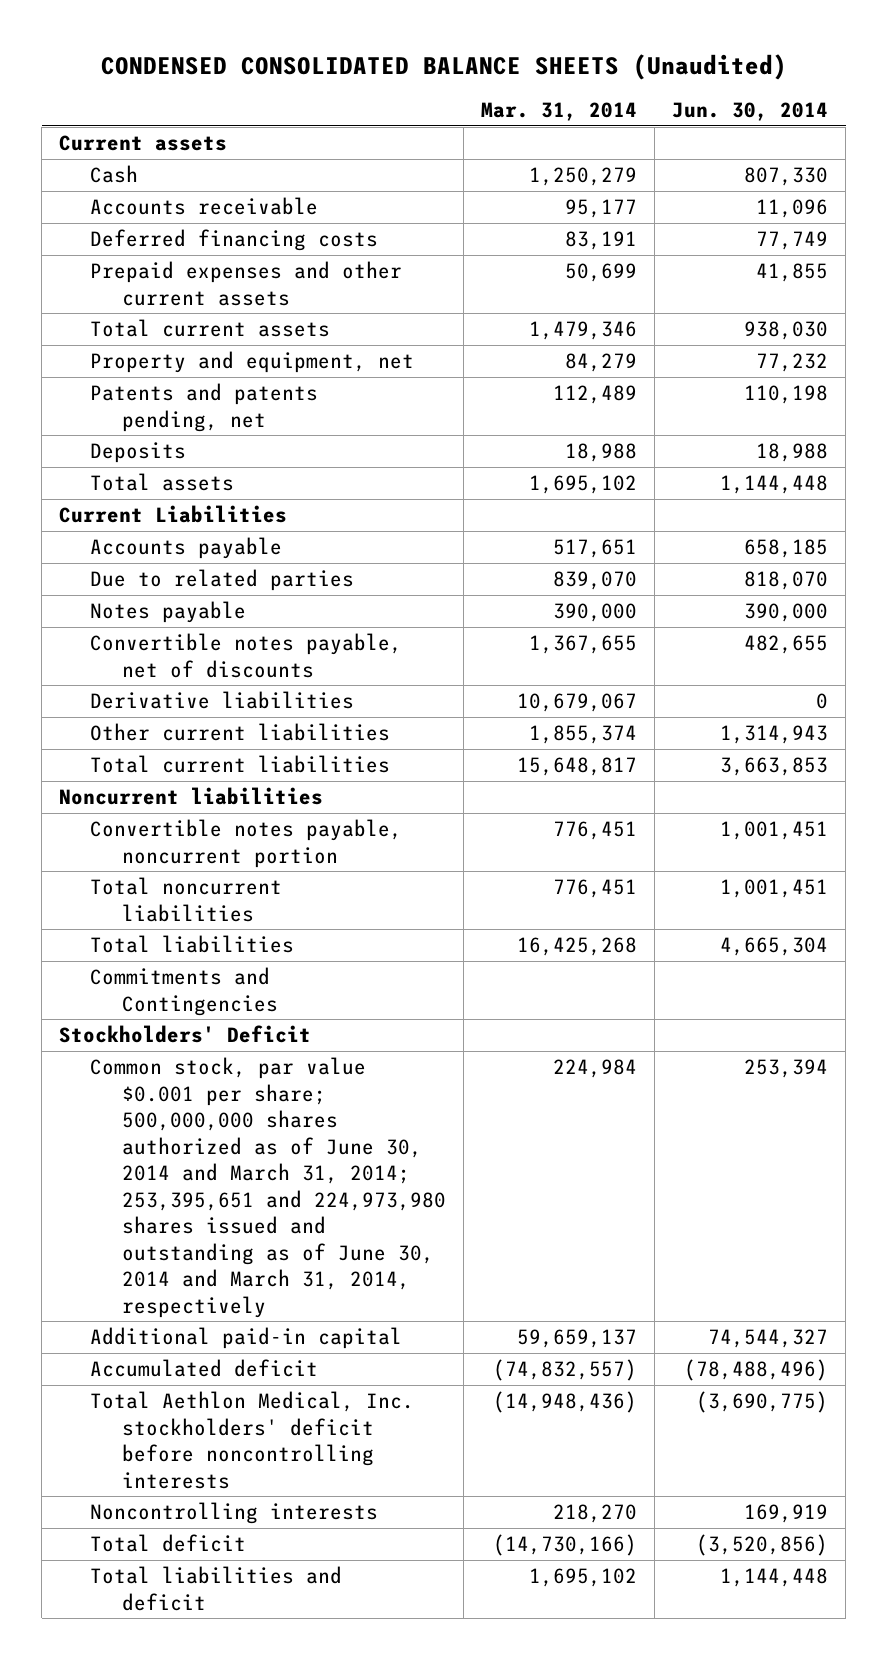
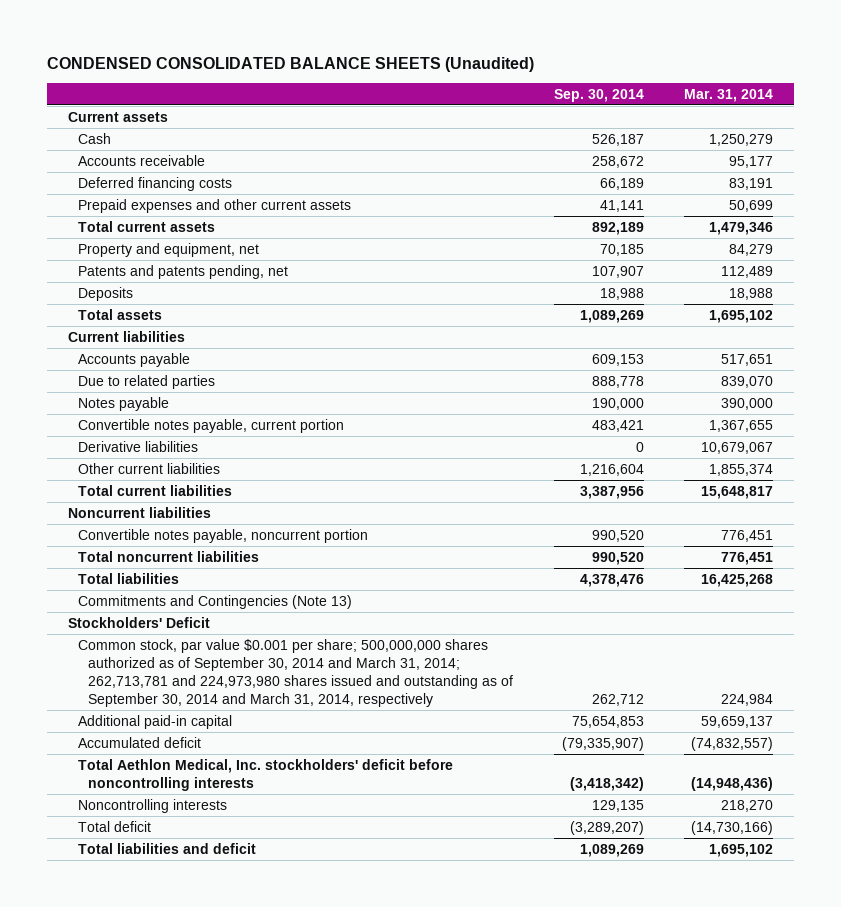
[672,102,829,122] Jun. 30, 2014 -> none
none -> [553,88,644,102] Sep. 30, 2014
[59,505,288,524] Current Liabilities -> [67,330,185,342] Current liabilities
[90,633,403,678] Convertible notes payable, net of discounts -> [77,418,344,433] Convertible notes payable, current portion
[90,967,278,1016] Commitments and Contingencies -> [77,594,352,609] Commitments and Contingencies (Note 13)
[90,1057,446,1318] Common stock, par value $0.001 per share; 500,000,000 shares authorized as of June 30, 2014 and March 31, 2014; 253,395,651 and 224,973,980 shares issued and outstanding as of June 30, 2014 and March 31, 2014, respectively -> [77,638,514,707] Common stock, par value $0.001 per share; 500,000,000 shares authorized as of September 30, 2014 and March 31, 2014; 262,713,781 and 224,973,980 shares issued and outstanding as of September 30, 2014 and March 31, 2014, respectively

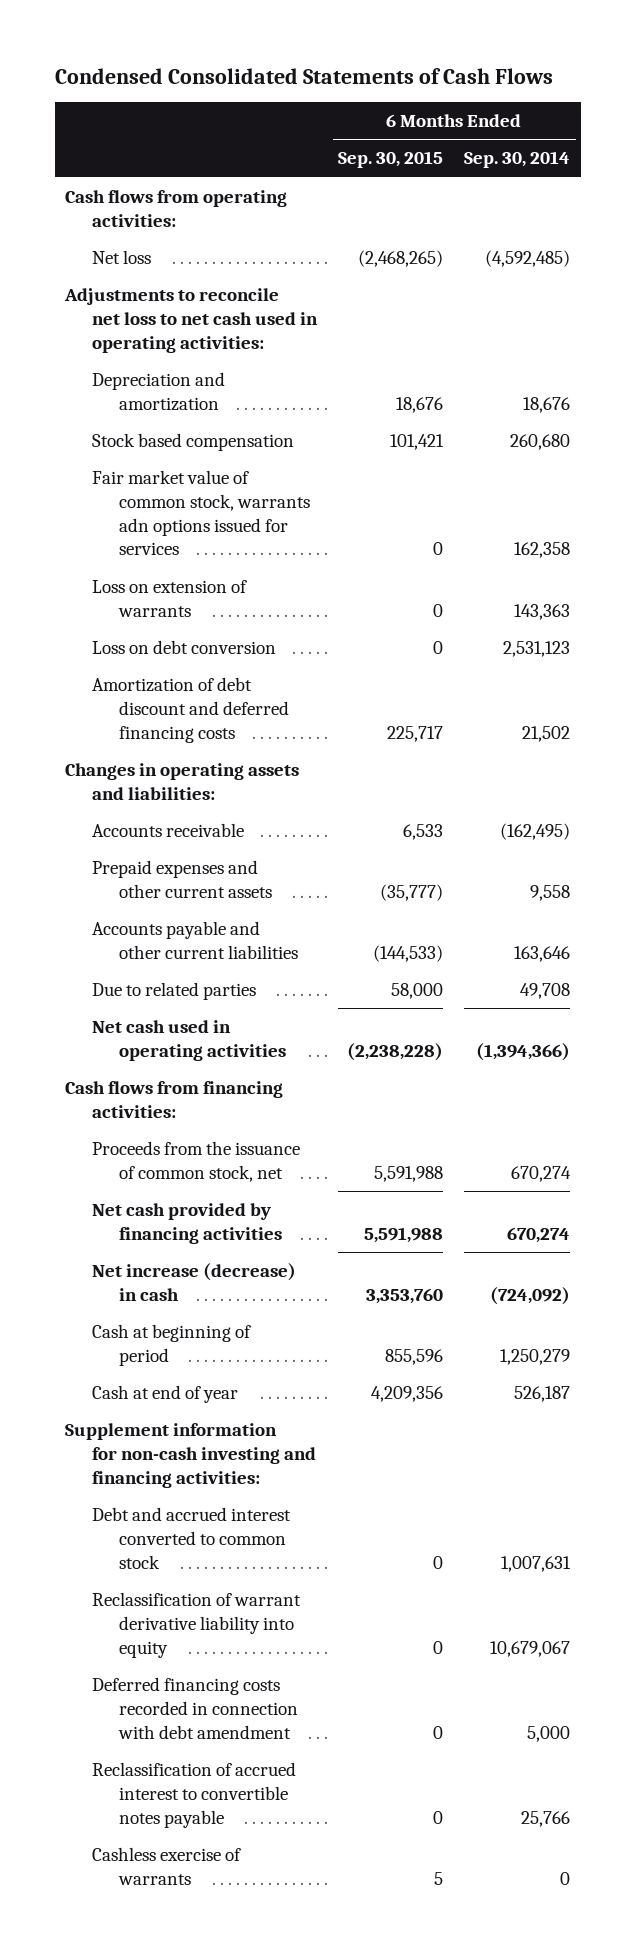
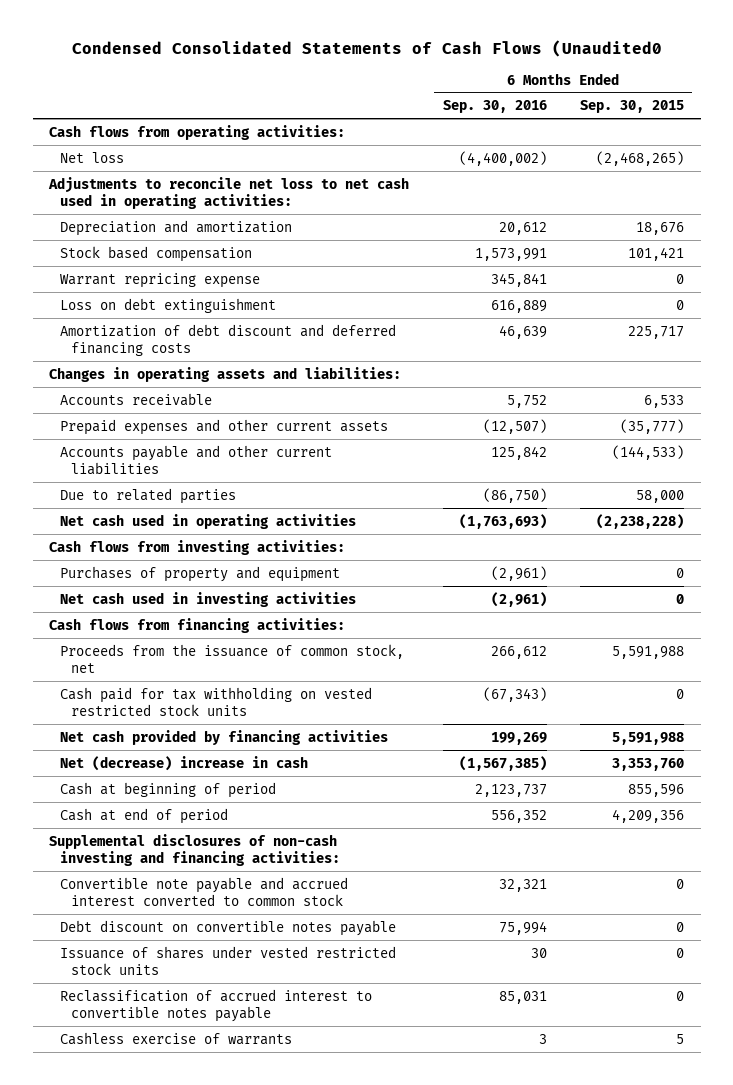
[54,67,553,84] Condensed Consolidated Statements of Cash Flows -> [71,39,662,57] Condensed Consolidated Statements of Cash Flows (Unaudited0
[464,151,571,169] Sep. 30, 2014 -> none
none -> [442,100,547,114] Sep. 30, 2016
[91,469,310,556] Fair market value of common stock, warrants adn options issued for services -> none
[91,579,247,617] Loss on extension of warrants -> none
none -> [60,272,261,288] Warrant repricing expense
[91,639,276,654] Loss on debt conversion -> [60,297,277,313] Loss on debt extinguishment
none -> [49,539,346,555] Cash flows from investing activities:
none -> [60,565,341,582] Purchases of property and equipment
none -> [60,591,357,607] Net cash used in investing activities
none -> [60,686,373,717] Cash paid for tax withholding on vested restricted stock units
[91,1262,296,1301] Net increase (decrease) in cash -> [60,755,309,771] Net (decrease) increase in cash
[91,1591,301,1658] Reclassification of warrant derivative liability into equity -> none
[91,1676,298,1739] Deferred financing costs recorded in connection with debt amendment -> none
[91,1384,238,1403] Cash at end of year -> [60,807,229,824] Cash at end of period
[65,1422,316,1488] Supplement information for non-cash investing and financing activities: -> [49,833,341,867] Supplemental disclosures of non-cash investing and financing activities:
[91,1506,291,1569] Debt and accrued interest converted to common stock -> [60,876,349,907] Convertible note payable and accrued interest converted to common stock
none -> [60,919,397,936] Debt discount on convertible notes payable
none -> [60,945,397,976] Issuance of shares under vested restricted stock units

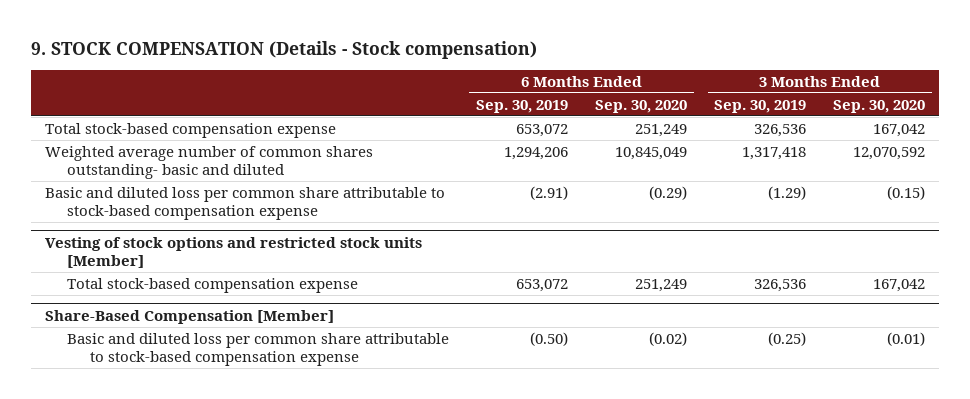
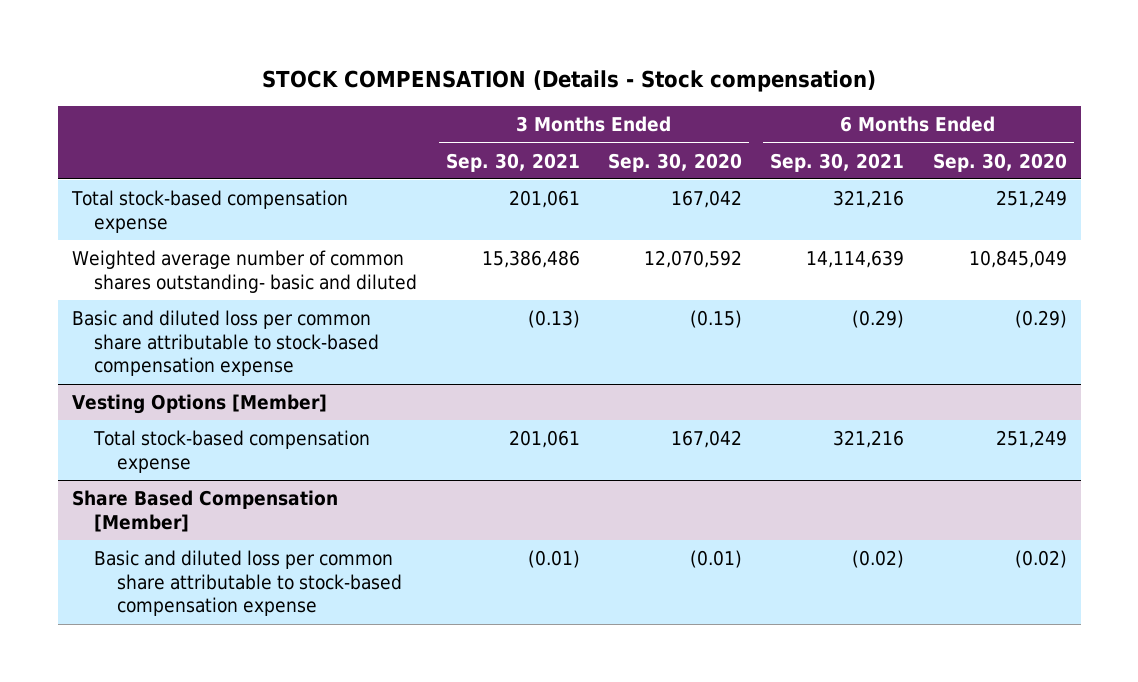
[31,40,538,59] 9. STOCK COMPENSATION (Details - Stock compensation) -> [262,70,877,93] STOCK COMPENSATION (Details - Stock compensation)
[476,99,569,113] Sep. 30, 2019 -> none
[714,99,807,113] Sep. 30, 2019 -> none
none -> [445,152,580,172] Sep. 30, 2021
none -> [770,152,905,172] Sep. 30, 2021
[44,236,422,268] Vesting of stock options and restricted stock units [Member] -> [71,394,327,415] Vesting Options [Member]
[44,309,334,324] Share-Based Compensation [Member] -> [71,490,338,532] Share Based Compensation [Member]

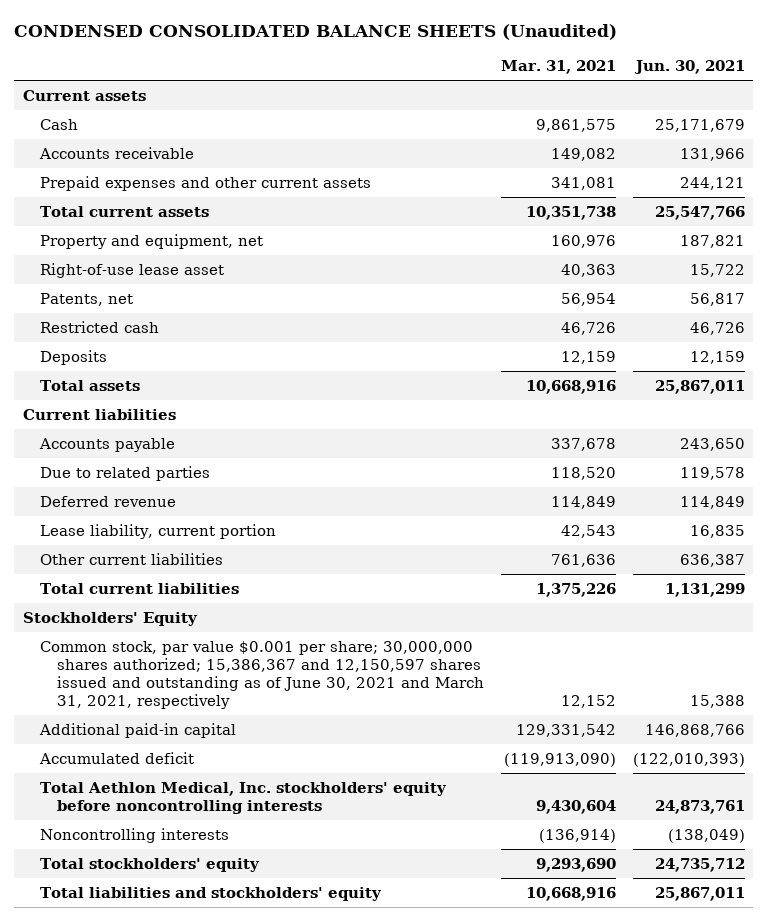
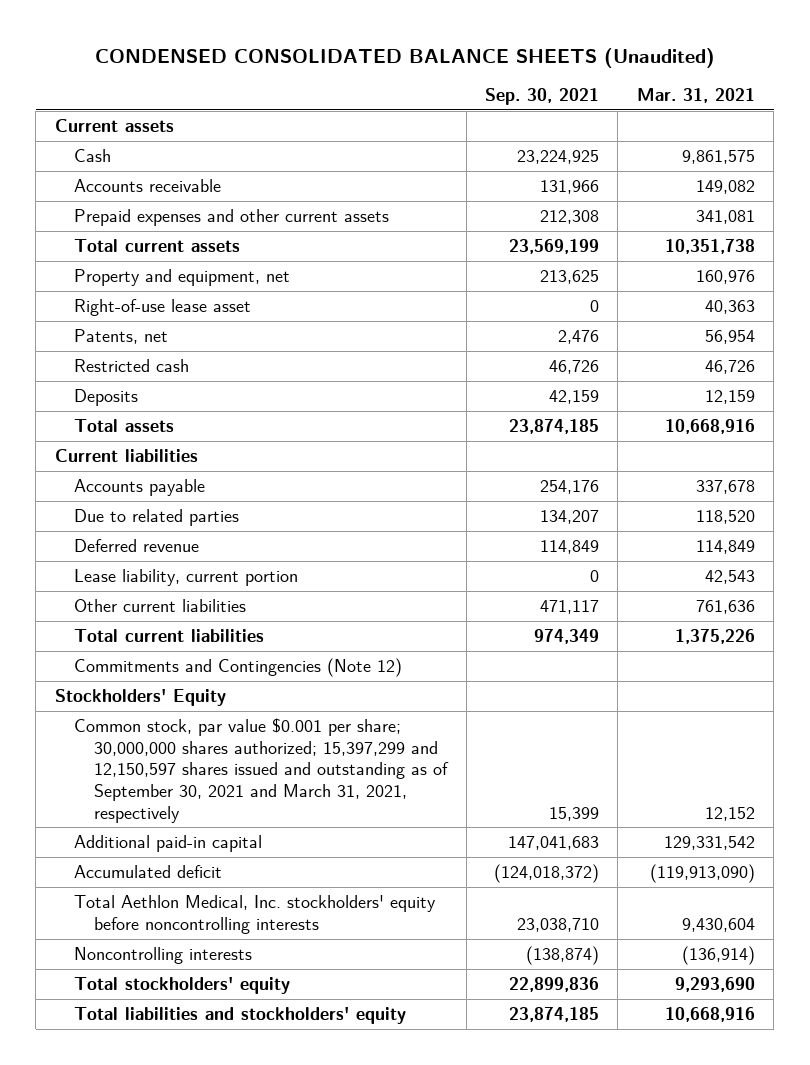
[633,60,745,75] Jun. 30, 2021 -> none
none -> [484,88,599,106] Sep. 30, 2021
none -> [74,658,403,678] Commitments and Contingencies (Note 12)
[39,640,485,709] Common stock, par value $0.001 per share; 30,000,000 shares authorized; 15,386,367 and 12,150,597 shares issued and outstanding as of June 30, 2021 and March 31, 2021, respectively -> [74,718,450,823] Common stock, par value $0.001 per share; 30,000,000 shares authorized; 15,397,299 and 12,150,597 shares issued and outstanding as of September 30, 2021 and March 31, 2021, respectively

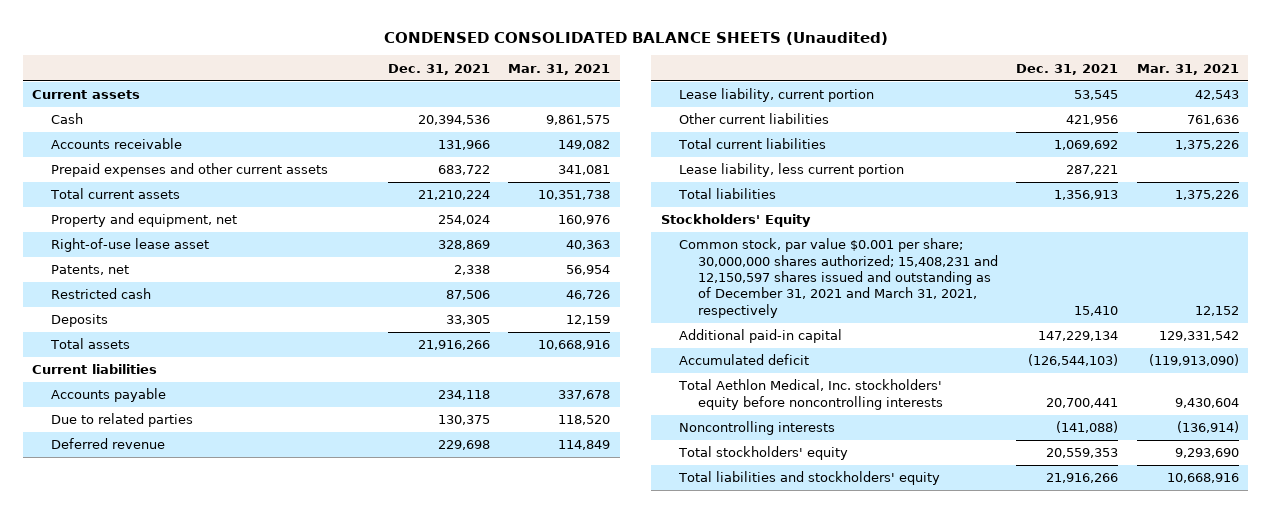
[484,88,599,106] Sep. 30, 2021 -> none
none -> [387,63,490,75] Dec. 31, 2021
[74,658,403,678] Commitments and Contingencies (Note 12) -> none
none -> [679,163,905,178] Lease liability, less current portion
none -> [678,188,777,200] Total liabilities
[74,718,450,823] Common stock, par value $0.001 per share; 30,000,000 shares authorized; 15,397,299 and 12,150,597 shares issued and outstanding as of September 30, 2021 and March 31, 2021, respectively -> [679,238,998,318] Common stock, par value $0.001 per share; 30,000,000 shares authorized; 15,408,231 and 12,150,597 shares issued and outstanding as of December 31, 2021 and March 31, 2021, respectively

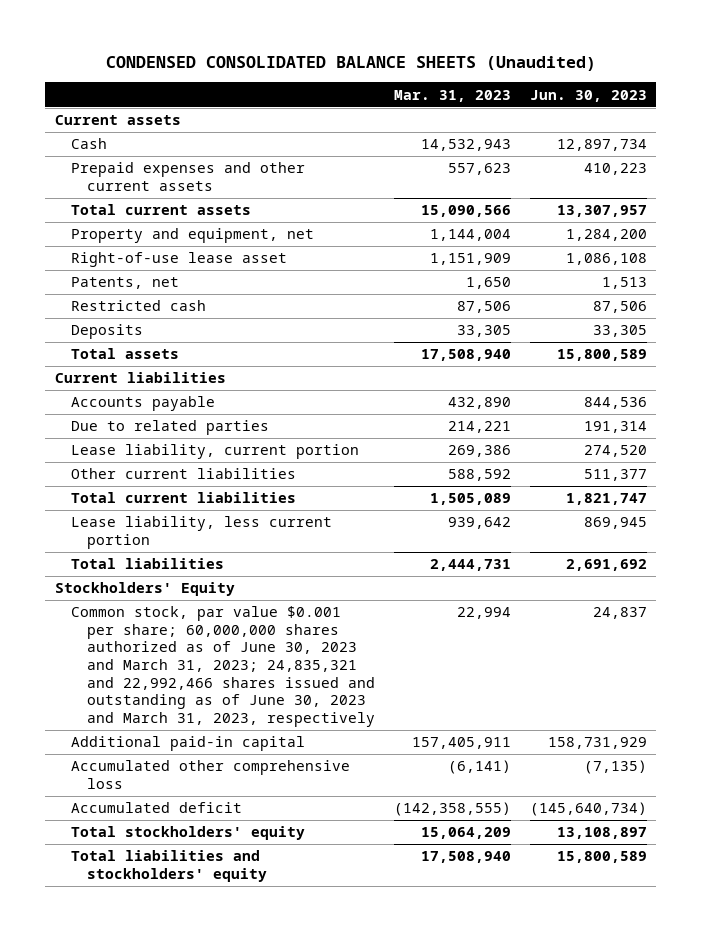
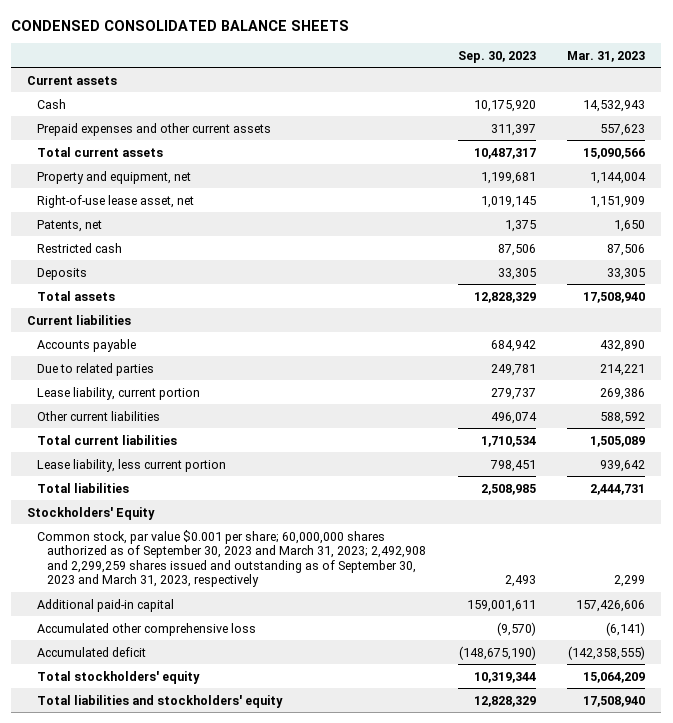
[105,55,596,71] CONDENSED CONSOLIDATED BALANCE SHEETS (Unaudited) -> [11,19,350,31] CONDENSED CONSOLIDATED BALANCE SHEETS
[529,89,647,102] Jun. 30, 2023 -> none
none -> [457,50,536,63] Sep. 30, 2023
[70,252,287,268] Right-of-use lease asset -> [37,194,195,208] Right-of-use lease asset, net
[70,606,375,727] Common stock, par value $0.001 per share; 60,000,000 shares authorized as of June 30, 2023 and March 31, 2023; 24,835,321 and 22,992,466 shares issued and outstanding as of June 30, 2023 and March 31, 2023, respectively -> [37,529,427,588] Common stock, par value $0.001 per share; 60,000,000 shares authorized as of September 30, 2023 and March 31, 2023; 2,492,908 and 2,299,259 shares issued and outstanding as of September 30, 2023 and March 31, 2023, respectively
[456,607,511,620] 22,994 -> [614,575,646,588] 2,299
[411,737,511,750] 157,405,911 -> [576,599,646,612] 157,426,606

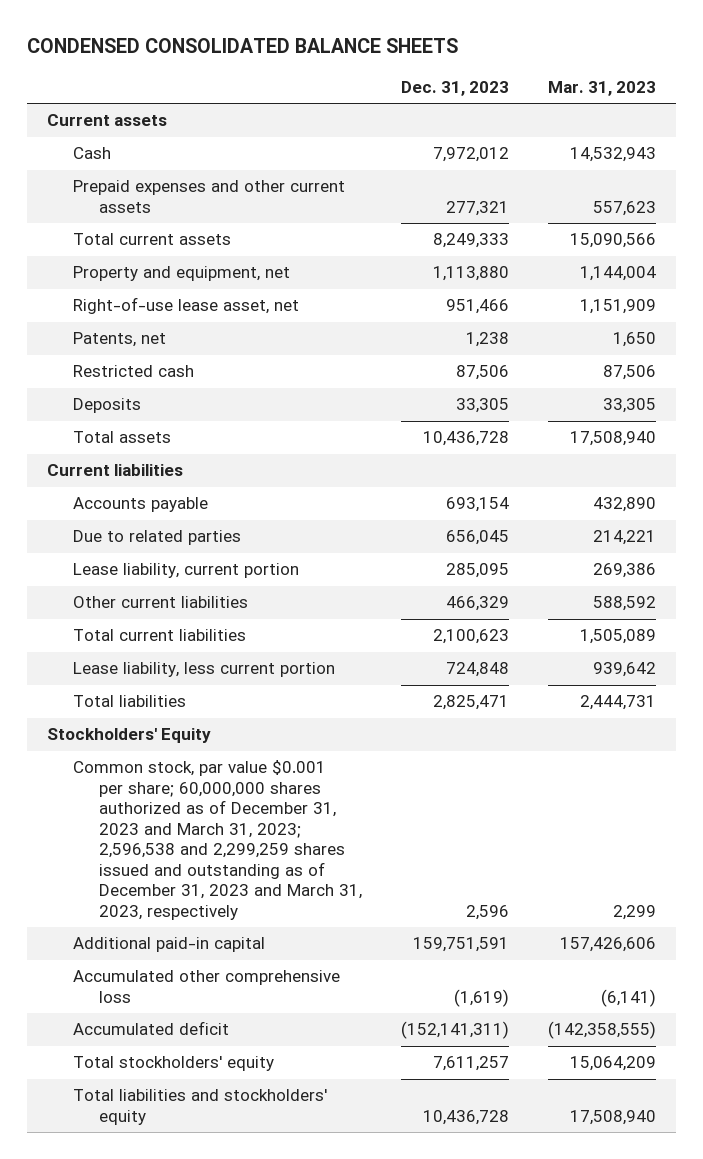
[457,50,536,63] Sep. 30, 2023 -> none
none -> [401,80,510,96] Dec. 31, 2023
[37,529,427,588] Common stock, par value $0.001 per share; 60,000,000 shares authorized as of September 30, 2023 and March 31, 2023; 2,492,908 and 2,299,259 shares issued and outstanding as of September 30, 2023 and March 31, 2023, respectively -> [72,760,362,920] Common stock, par value $0.001 per share; 60,000,000 shares authorized as of December 31, 2023 and March 31, 2023; 2,596,538 and 2,299,259 shares issued and outstanding as of December 31, 2023 and March 31, 2023, respectively

